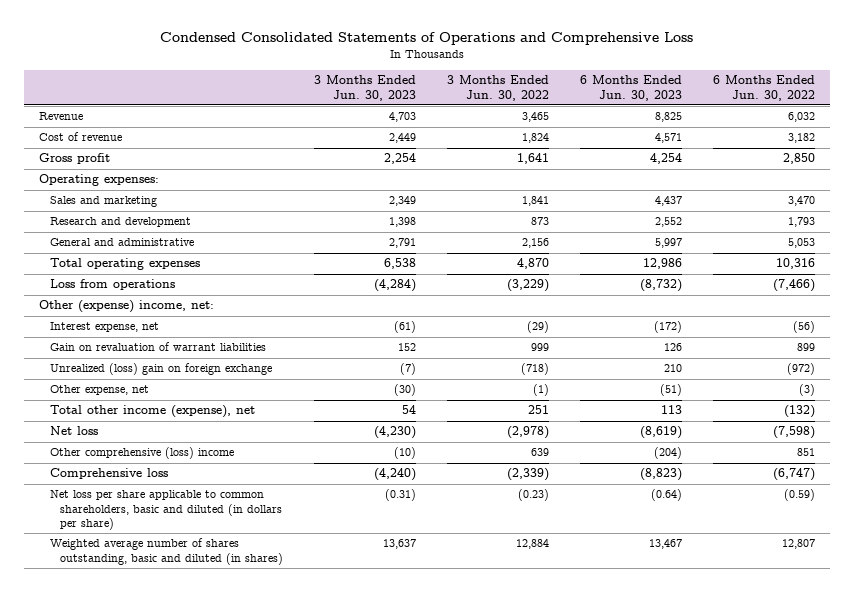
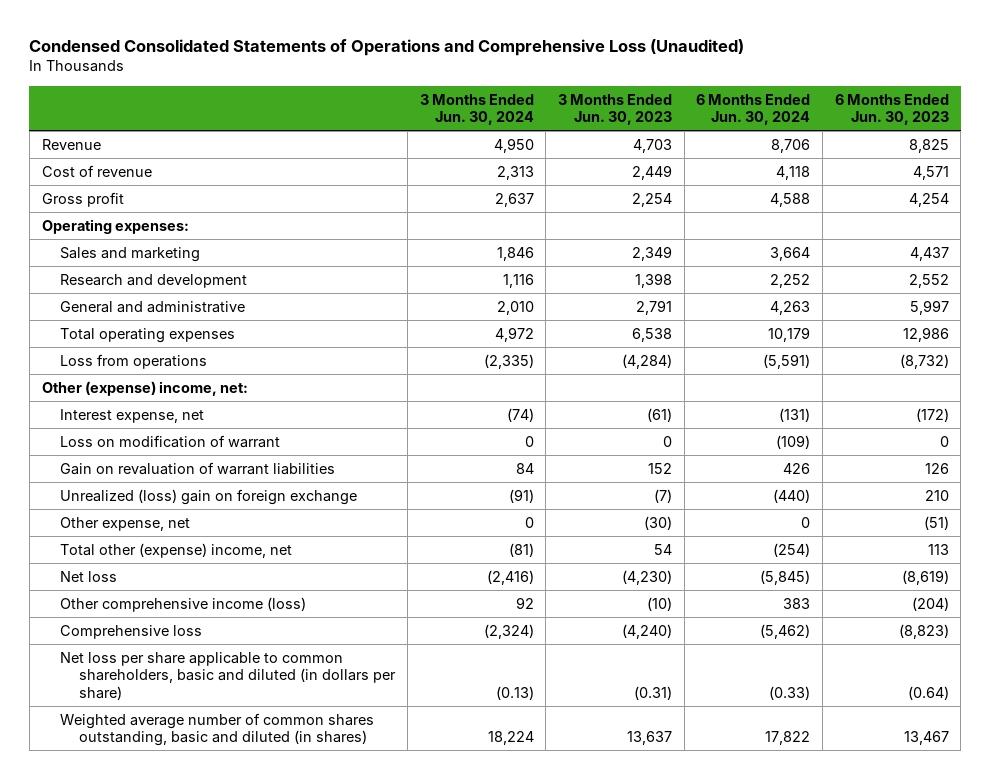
[160,32,694,46] Condensed Consolidated Statements of Operations and Comprehensive Loss -> [29,38,745,56] Condensed Consolidated Statements of Operations and Comprehensive Loss (Unaudited)
[447,75,550,101] 3 Months Ended Jun. 30, 2022 -> none
[712,75,815,101] 6 Months Ended Jun. 30, 2022 -> none
none -> [419,93,534,126] 3 Months Ended Jun. 30, 2024
none -> [696,93,811,126] 6 Months Ended Jun. 30, 2024
none -> [60,434,281,448] Loss on modification of warrant
[49,405,255,419] Total other income (expense), net -> [60,542,293,558] Total other (expense) income, net
[49,447,234,460] Other comprehensive (loss) income -> [60,596,307,612] Other comprehensive income (loss)
[49,538,284,565] Weighted average number of shares outstanding, basic and diluted (in shares) -> [60,712,375,747] Weighted average number of common shares outstanding, basic and diluted (in shares)

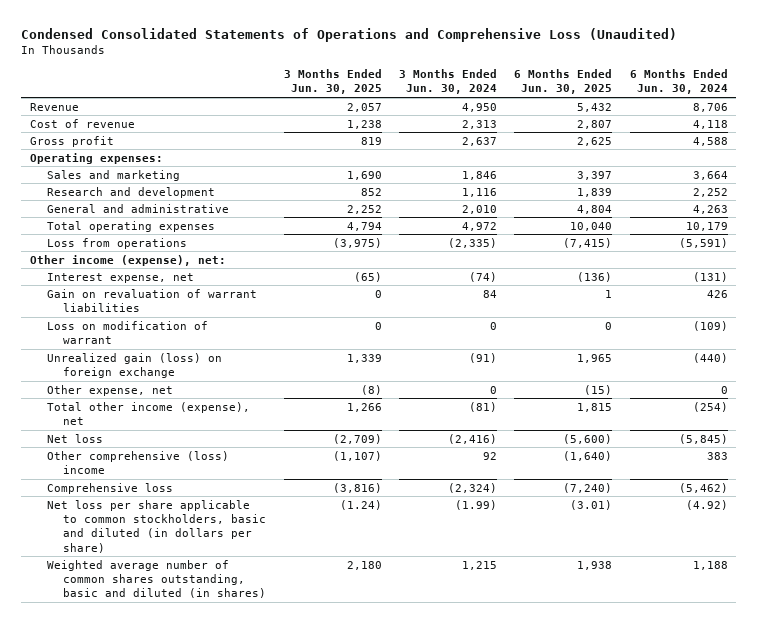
[558,93,673,126] 3 Months Ended Jun. 30, 2023 -> none
[834,93,949,126] 6 Months Ended Jun. 30, 2023 -> none
none -> [283,69,382,95] 3 Months Ended Jun. 30, 2025
none -> [514,69,613,95] 6 Months Ended Jun. 30, 2025
[41,380,248,396] Other (expense) income, net: -> [30,254,227,266] Other income (expense), net:
[60,434,281,448] Loss on modification of warrant -> [46,320,208,345] Loss on modification of warrant
[60,488,358,505] Unrealized (loss) gain on foreign exchange -> [46,352,222,379] Unrealized gain (loss) on foreign exchange
[60,542,293,558] Total other (expense) income, net -> [46,401,250,426] Total other income (expense), net
[60,596,307,612] Other comprehensive income (loss) -> [46,450,229,475] Other comprehensive (loss) income
[60,651,397,700] Net loss per share applicable to common shareholders, basic and diluted (in dollars per share) -> [46,499,267,553] Net loss per share applicable to common stockholders, basic and diluted (in dollars per share)
[495,685,534,700] (0.13) -> [455,499,498,510] (1.99)
[769,685,811,700] (0.33) -> [685,499,728,510] (4.92)
[487,731,534,746] 18,224 -> [462,560,498,570] 1,215
[765,731,811,746] 17,822 -> [692,560,728,570] 1,188

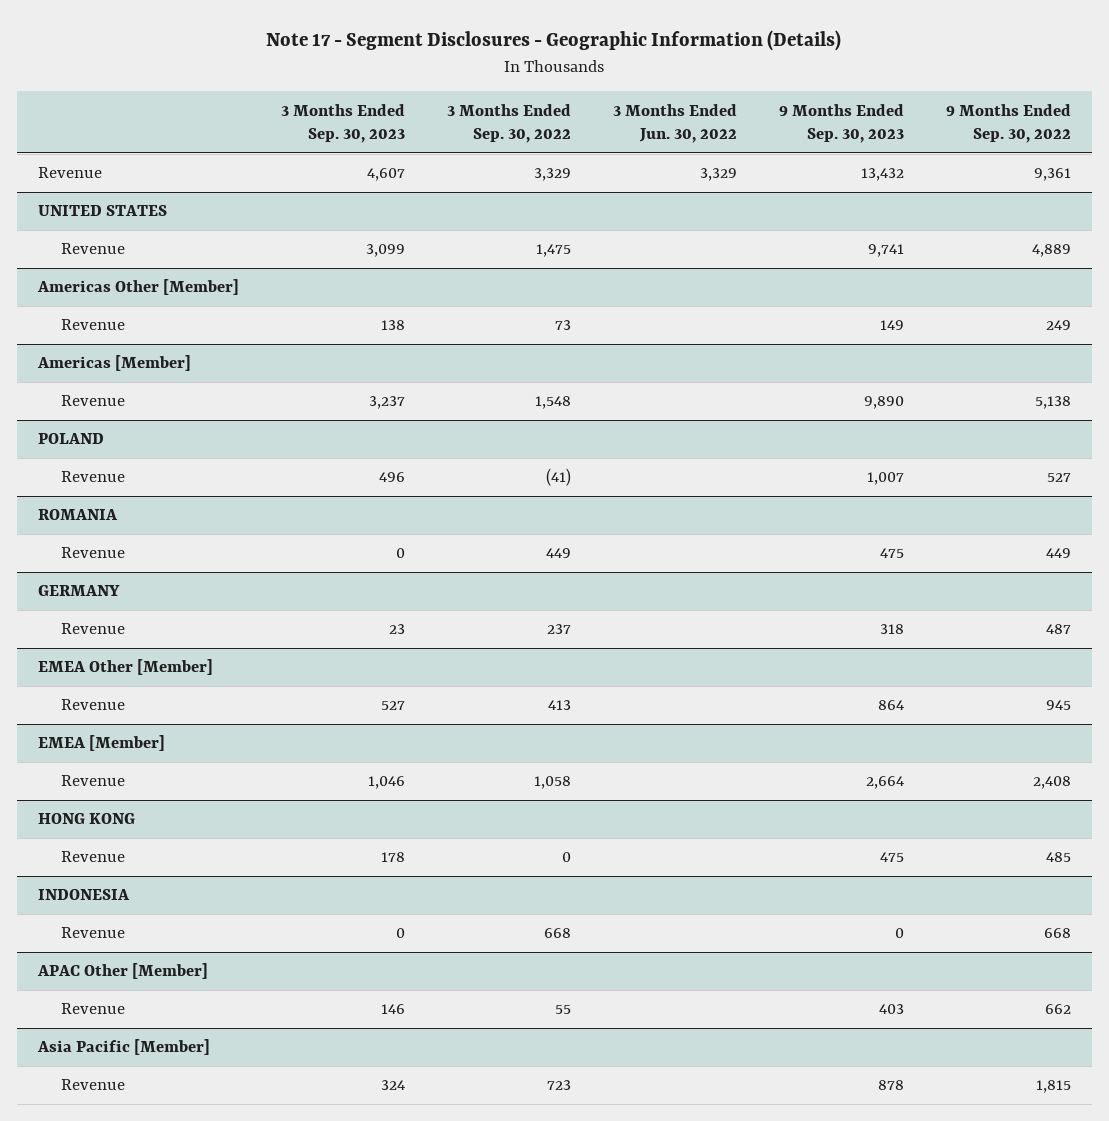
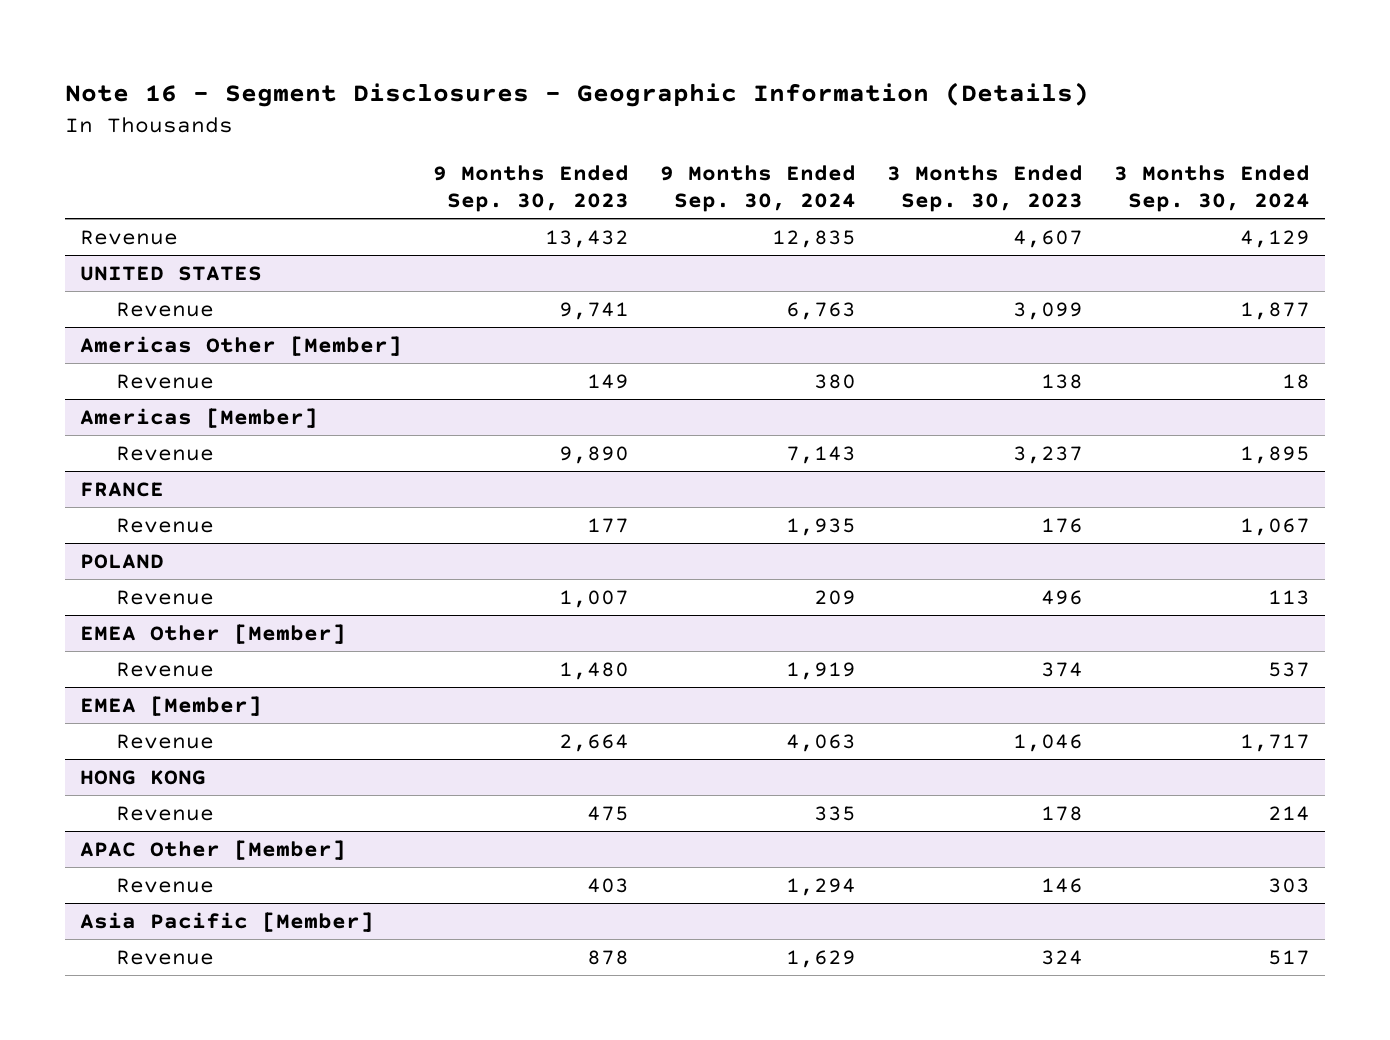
[266,30,842,52] Note 17 - Segment Disclosures - Geographic Information (Details) -> [64,81,1089,107] Note 16 - Segment Disclosures - Geographic Information (Details)
[446,103,571,144] 3 Months Ended Sep. 30, 2022 -> none
[613,103,738,144] 3 Months Ended Jun. 30, 2022 -> none
[946,103,1072,144] 9 Months Ended Sep. 30, 2022 -> none
none -> [659,165,856,213] 9 Months Ended Sep. 30, 2024
none -> [1113,165,1310,213] 3 Months Ended Sep. 30, 2024
none -> [80,481,165,497] FRANCE
none -> [115,517,214,533] Revenue
[37,509,118,521] ROMANIA -> none
[61,547,126,559] Revenue -> none
[37,585,120,597] GERMANY -> none
[61,623,126,635] Revenue -> none
[380,701,405,711] 527 -> [1040,661,1083,677] 374
[878,700,905,711] 864 -> [559,661,630,680] 1,480
[37,889,130,901] INDONESIA -> none
[61,927,126,939] Revenue -> none

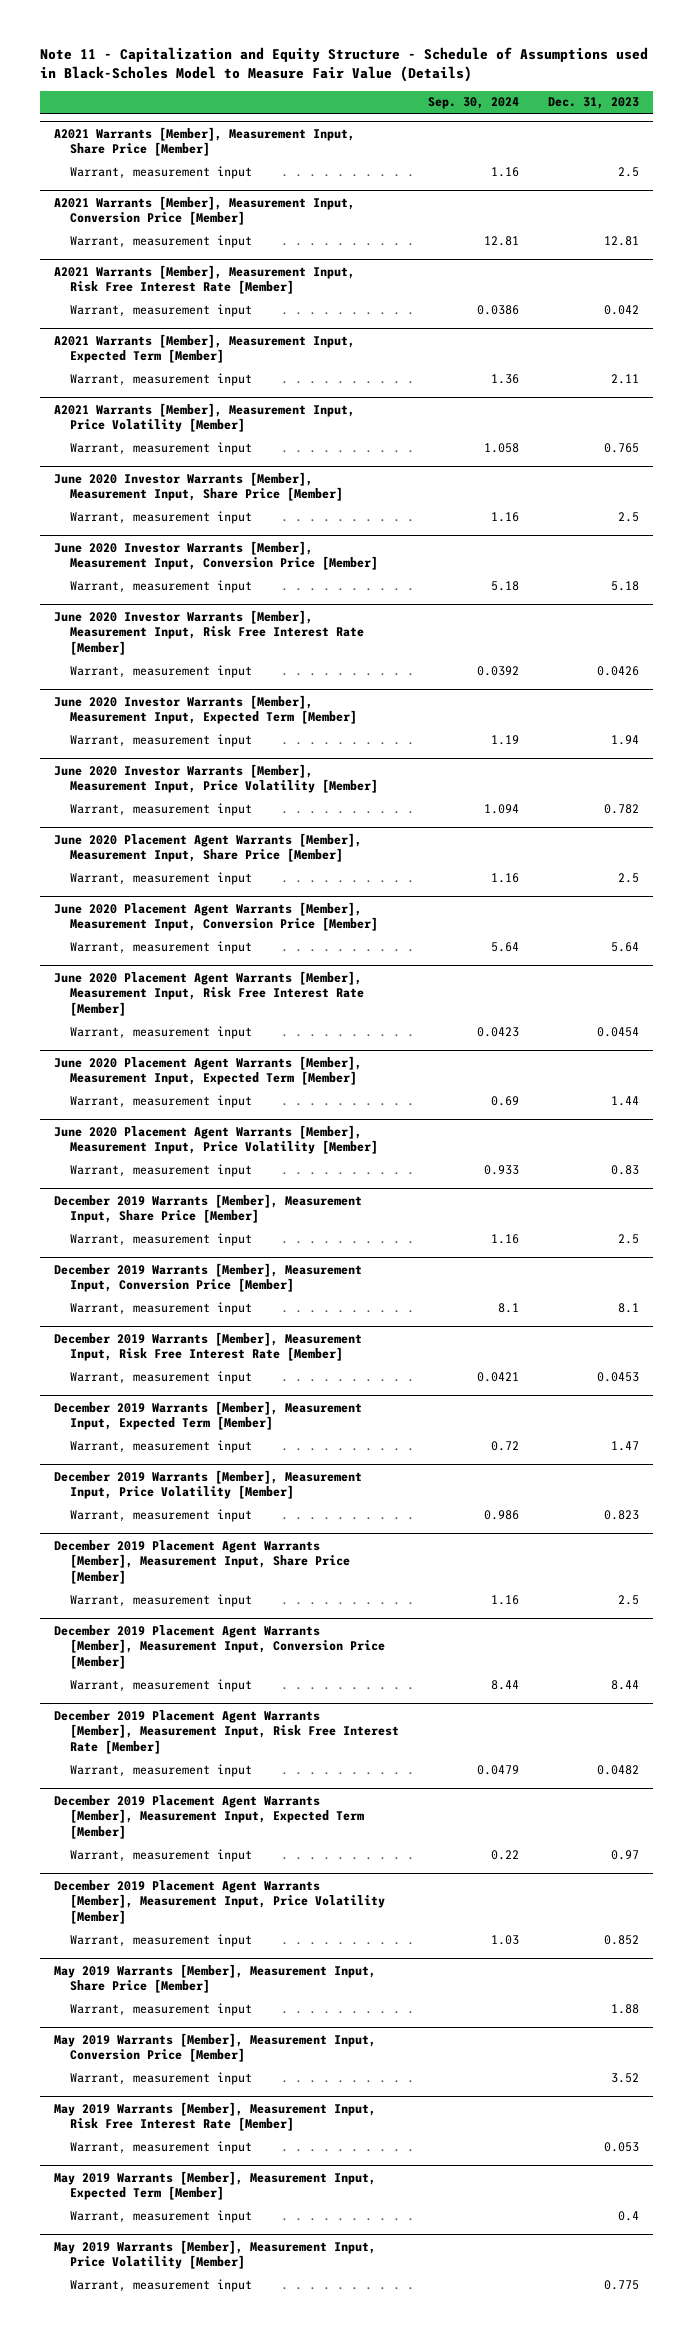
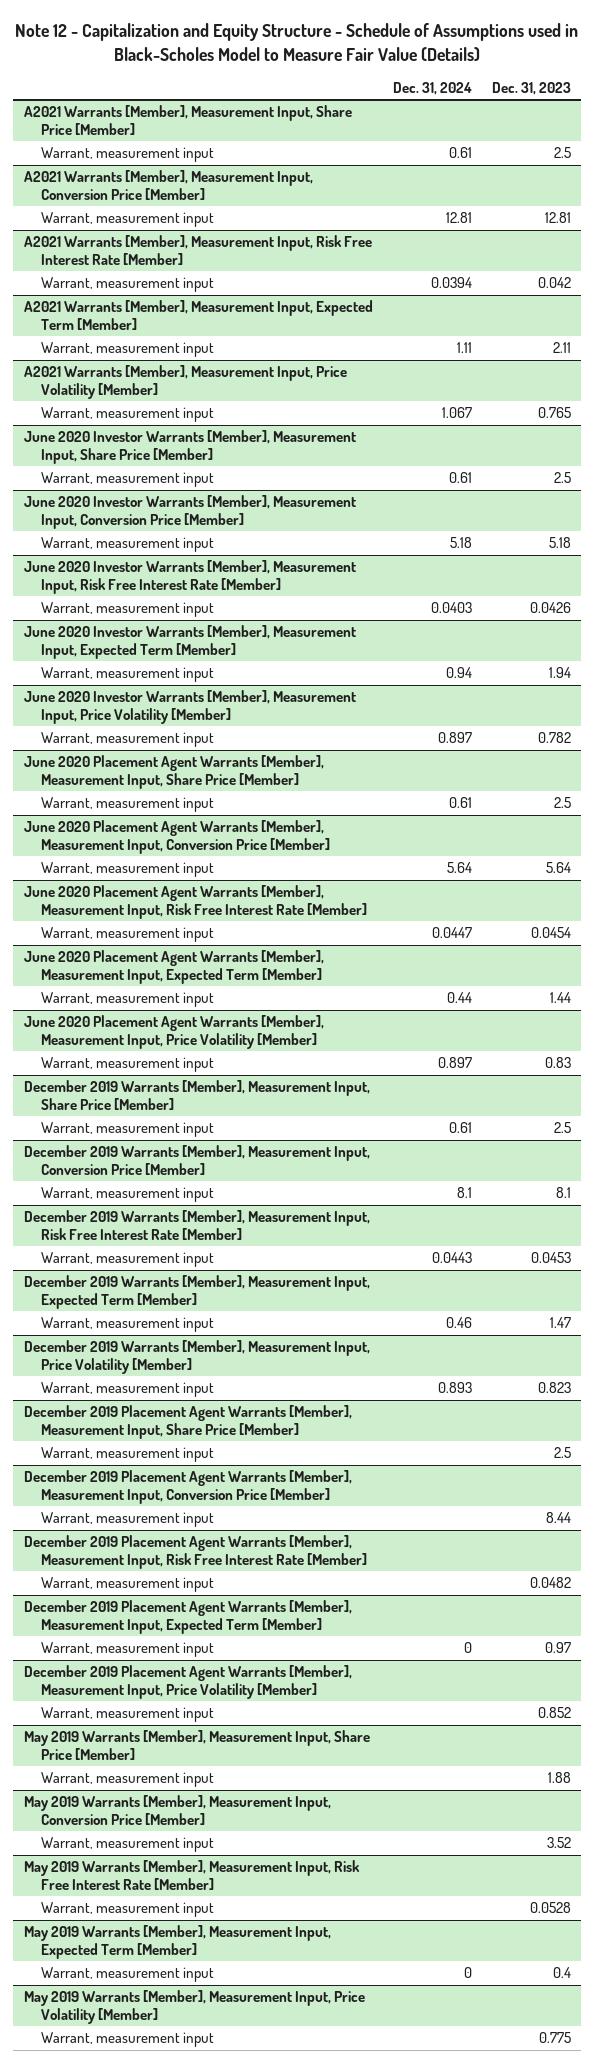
[39,46,648,83] Note 11 - Capitalization and Equity Structure - Schedule of Assumptions used in Black-Scholes Model to Measure Fair Value (Details) -> [15,22,579,61] Note 12 - Capitalization and Equity Structure - Schedule of Assumptions used in Black-Scholes Model to Measure Fair Value (Details)
[427,97,519,110] Sep. 30, 2024 -> none
none -> [392,82,472,96] Dec. 31, 2024
[603,2141,639,2152] 0.053 -> [530,1902,572,1914] 0.0528

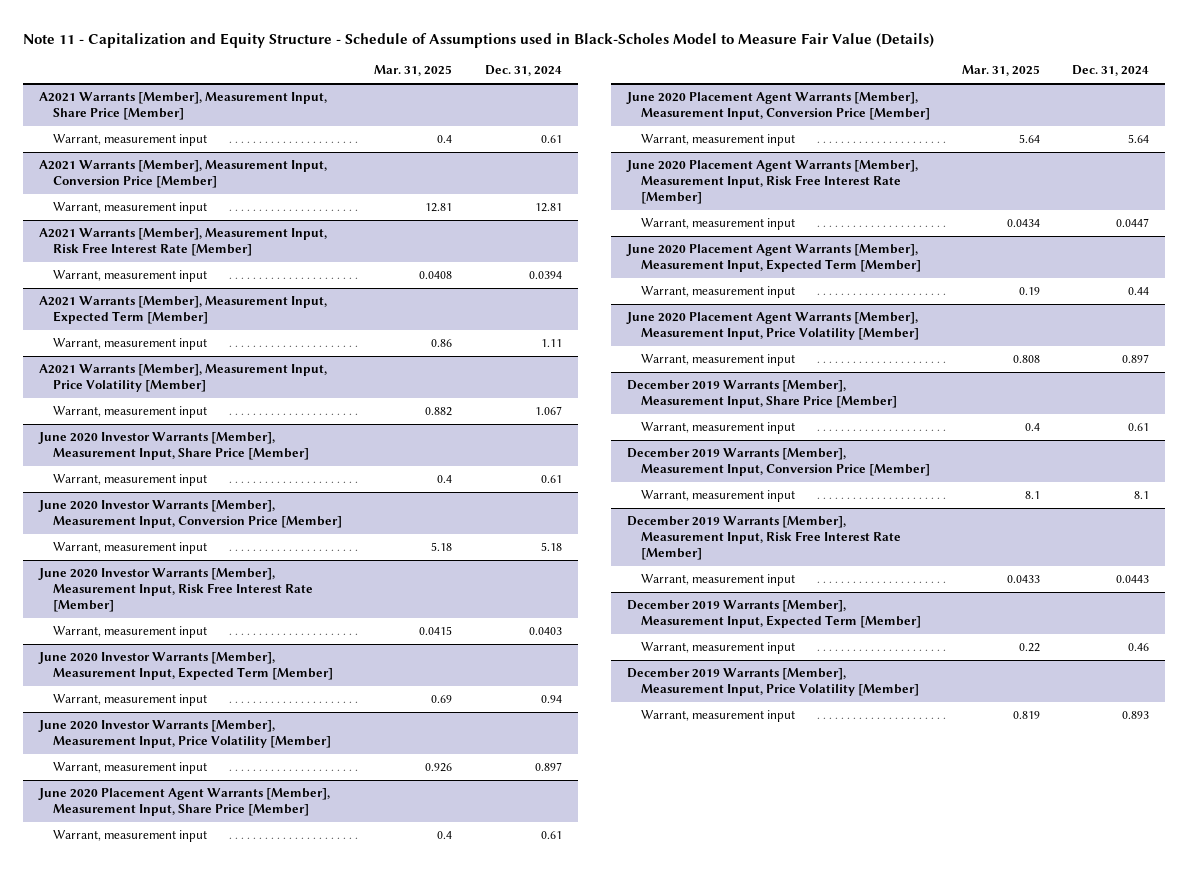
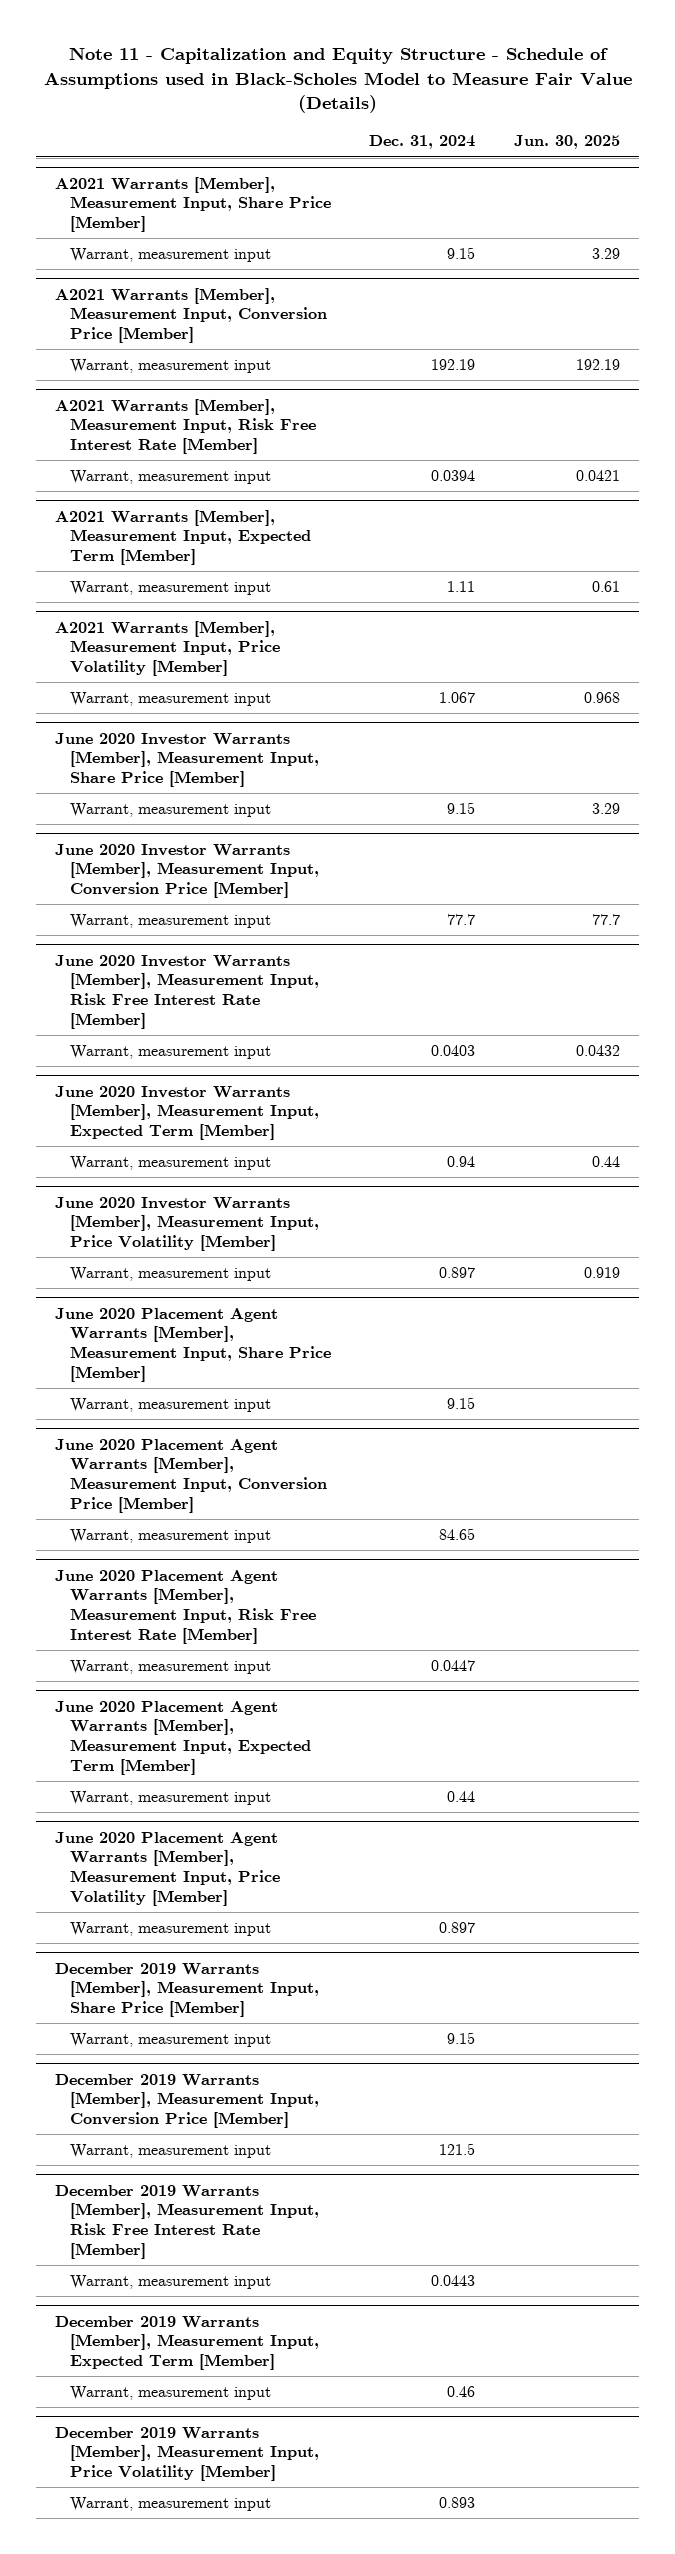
[374,65,453,77] Mar. 31, 2025 -> none
none -> [513,135,620,150] Jun. 30, 2025
[540,135,562,144] 0.61 -> [447,247,476,260] 9.15
[534,203,562,213] 12.81 -> [431,359,476,371] 192.19
[540,475,562,484] 0.61 -> [447,802,476,815] 9.15
[540,542,562,552] 5.18 -> [447,914,476,926] 77.7
[540,831,562,840] 0.61 -> [447,1397,476,1410] 9.15
[1127,134,1149,144] 5.64 -> [439,1528,476,1541] 84.65
[1127,423,1149,432] 0.61 -> [447,2032,476,2045] 9.15
[1133,491,1149,500] 8.1 -> [439,2143,476,2156] 121.5

